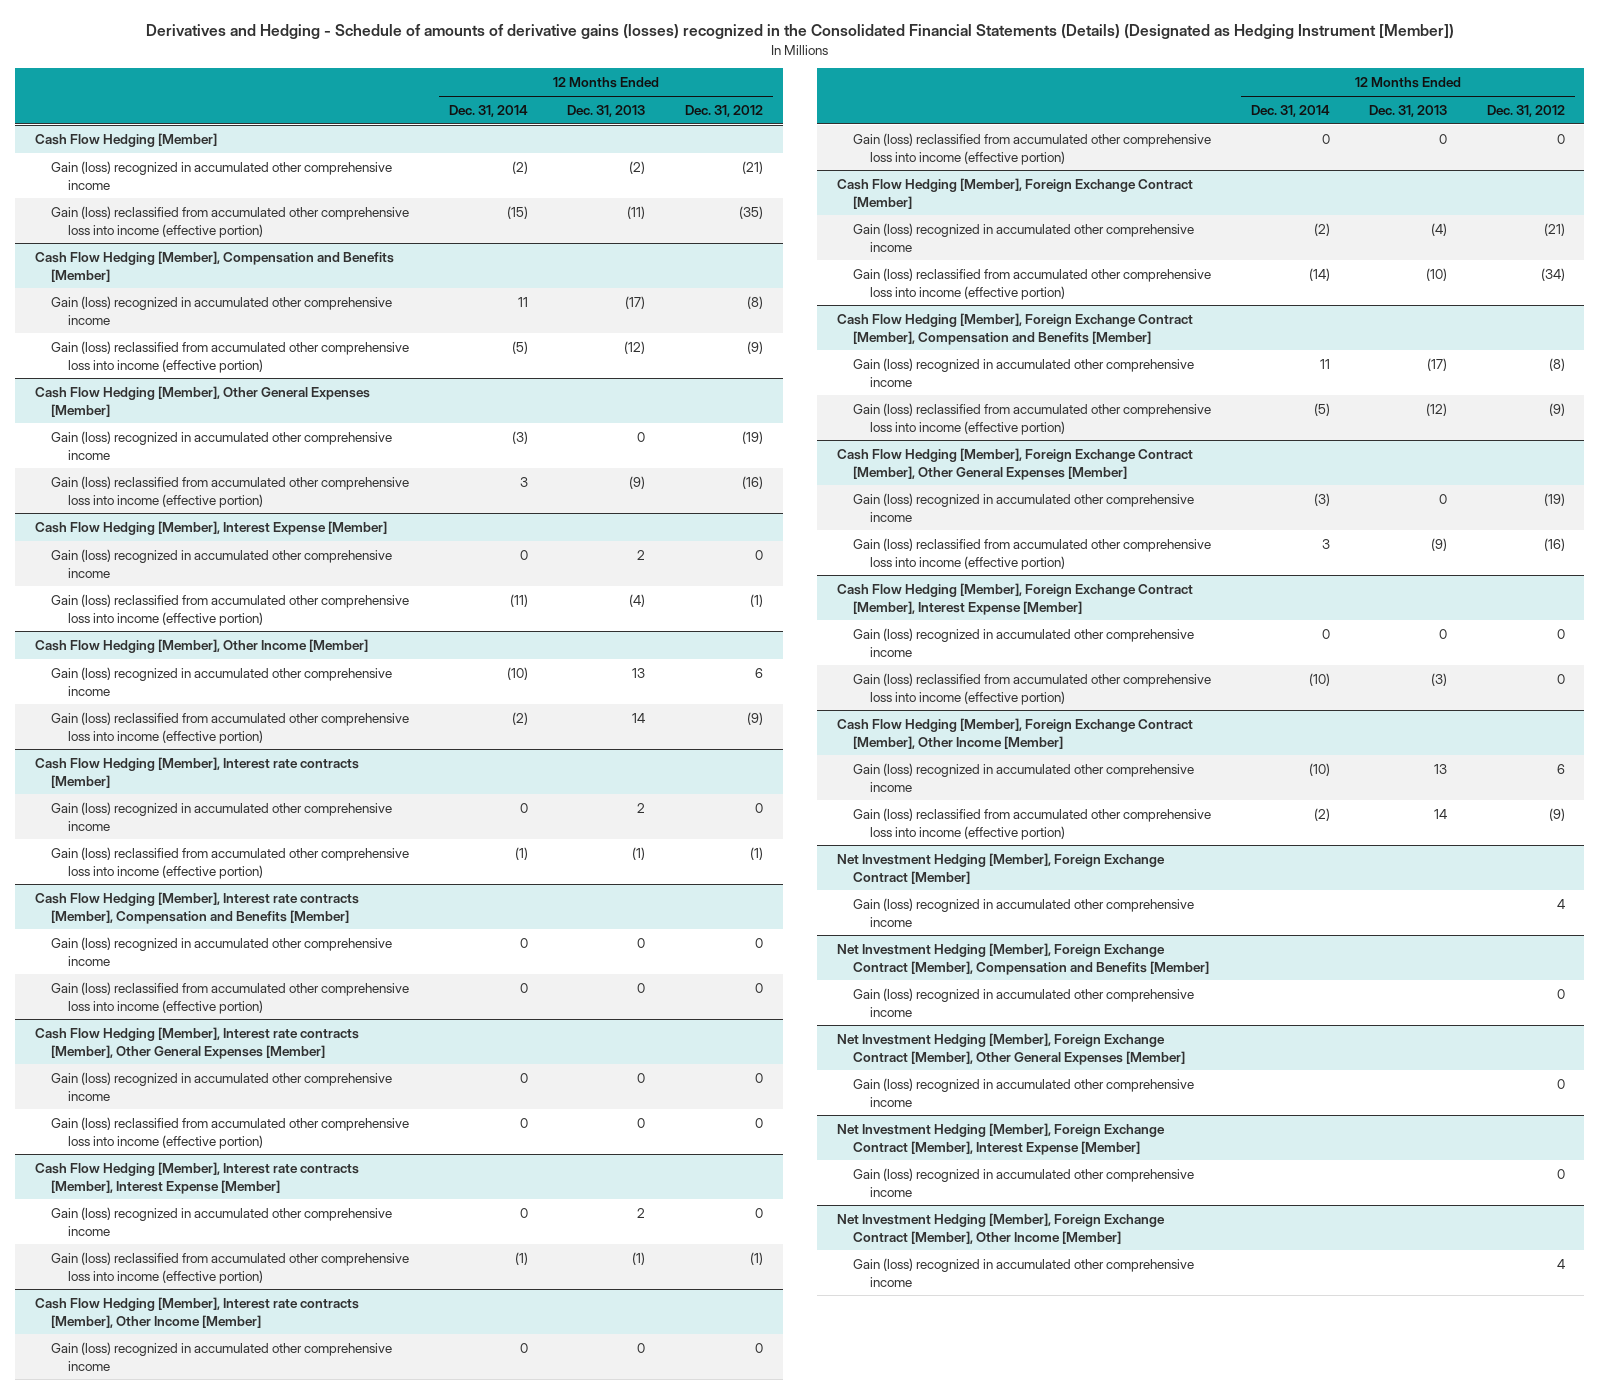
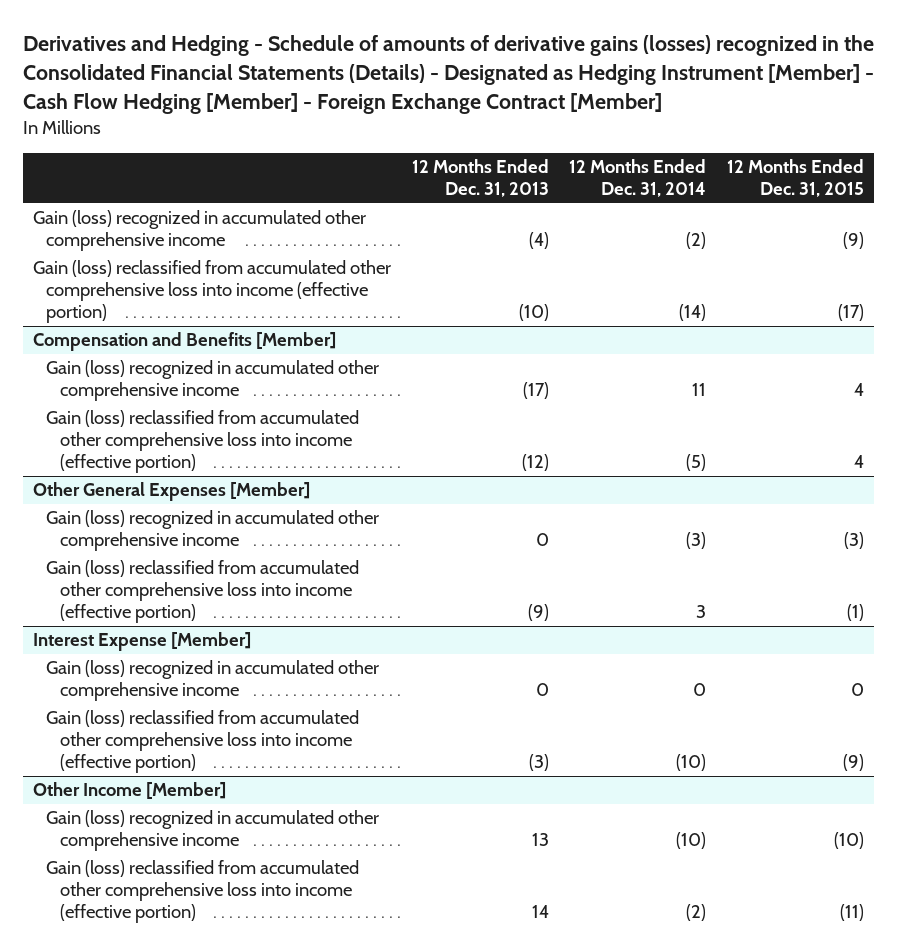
[145,24,1454,40] Derivatives and Hedging - Schedule of amounts of derivative gains (losses) recognized in the Consolidated Financial Statements (Details) (Designated as Hedging Instrument [Member]) -> [22,35,874,115] Derivatives and Hedging - Schedule of amounts of derivative gains (losses) recognized in the Consolidated Financial Statements (Details) - Designated as Hedging Instrument [Member] - Cash Flow Hedging [Member] - Foreign Exchange Contract [Member]
[684,104,763,117] Dec. 31, 2012 -> none
none -> [726,159,864,198] 12 Months Ended Dec. 31, 2015
[34,132,217,147] Cash Flow Hedging [Member] -> none
[51,160,393,190] Gain (loss) recognized in accumulated other comprehensive income -> none
[51,205,410,238] Gain (loss) reclassified from accumulated other comprehensive loss into income (effective portion) -> none
[34,250,394,282] Cash Flow Hedging [Member], Compensation and Benefits [Member] -> none
[51,295,393,325] Gain (loss) recognized in accumulated other comprehensive income -> none
[51,340,410,373] Gain (loss) reclassified from accumulated other comprehensive loss into income (effective portion) -> none
[34,385,370,417] Cash Flow Hedging [Member], Other General Expenses [Member] -> none
[51,430,393,460] Gain (loss) recognized in accumulated other comprehensive income -> none
[51,475,410,508] Gain (loss) reclassified from accumulated other comprehensive loss into income (effective portion) -> none
[34,520,387,535] Cash Flow Hedging [Member], Interest Expense [Member] -> none
[51,548,393,578] Gain (loss) recognized in accumulated other comprehensive income -> none
[51,593,410,626] Gain (loss) reclassified from accumulated other comprehensive loss into income (effective portion) -> none
[34,638,368,653] Cash Flow Hedging [Member], Other Income [Member] -> none
[51,666,393,696] Gain (loss) recognized in accumulated other comprehensive income -> none
[51,711,410,744] Gain (loss) reclassified from accumulated other comprehensive loss into income (effective portion) -> none
[34,756,359,788] Cash Flow Hedging [Member], Interest rate contracts [Member] -> none
[51,801,393,831] Gain (loss) recognized in accumulated other comprehensive income -> none
[51,846,410,879] Gain (loss) reclassified from accumulated other comprehensive loss into income (effective portion) -> none
[34,891,359,924] Cash Flow Hedging [Member], Interest rate contracts [Member], Compensation and Benefits [Member] -> none
[51,936,393,966] Gain (loss) recognized in accumulated other comprehensive income -> none
[51,981,410,1014] Gain (loss) reclassified from accumulated other comprehensive loss into income (effective portion) -> none
[34,1026,359,1059] Cash Flow Hedging [Member], Interest rate contracts [Member], Other General Expenses [Member] -> none
[51,1071,393,1101] Gain (loss) recognized in accumulated other comprehensive income -> none
[51,1116,410,1149] Gain (loss) reclassified from accumulated other comprehensive loss into income (effective portion) -> none
[34,1161,359,1194] Cash Flow Hedging [Member], Interest rate contracts [Member], Interest Expense [Member] -> none
[51,1206,393,1236] Gain (loss) recognized in accumulated other comprehensive income -> none
[51,1251,410,1284] Gain (loss) reclassified from accumulated other comprehensive loss into income (effective portion) -> none
[34,1296,359,1328] Cash Flow Hedging [Member], Interest rate contracts [Member], Other Income [Member] -> none
[51,1341,393,1371] Gain (loss) recognized in accumulated other comprehensive income -> none
[853,132,1212,165] Gain (loss) reclassified from accumulated other comprehensive loss into income (effective portion) -> none
[836,177,1193,209] Cash Flow Hedging [Member], Foreign Exchange Contract [Member] -> none
[836,312,1193,345] Cash Flow Hedging [Member], Foreign Exchange Contract [Member], Compensation and Benefits [Member] -> none
none -> [32,332,336,352] Compensation and Benefits [Member]
[836,447,1193,480] Cash Flow Hedging [Member], Foreign Exchange Contract [Member], Other General Expenses [Member] -> none
none -> [32,482,310,502] Other General Expenses [Member]
[836,582,1193,615] Cash Flow Hedging [Member], Foreign Exchange Contract [Member], Interest Expense [Member] -> none
none -> [32,632,251,652] Interest Expense [Member]
[836,717,1193,749] Cash Flow Hedging [Member], Foreign Exchange Contract [Member], Other Income [Member] -> none
none -> [32,782,226,800] Other Income [Member]
[836,852,1165,884] Net Investment Hedging [Member], Foreign Exchange Contract [Member] -> none
[853,897,1195,927] Gain (loss) recognized in accumulated other comprehensive income -> none
[836,942,1210,975] Net Investment Hedging [Member], Foreign Exchange Contract [Member], Compensation and Benefits [Member] -> none
[853,987,1195,1017] Gain (loss) recognized in accumulated other comprehensive income -> none
[836,1032,1186,1065] Net Investment Hedging [Member], Foreign Exchange Contract [Member], Other General Expenses [Member] -> none
[853,1077,1195,1107] Gain (loss) recognized in accumulated other comprehensive income -> none
[836,1122,1165,1155] Net Investment Hedging [Member], Foreign Exchange Contract [Member], Interest Expense [Member] -> none
[853,1167,1195,1197] Gain (loss) recognized in accumulated other comprehensive income -> none
[836,1212,1165,1244] Net Investment Hedging [Member], Foreign Exchange Contract [Member], Other Income [Member] -> none
[853,1257,1195,1287] Gain (loss) recognized in accumulated other comprehensive income -> none

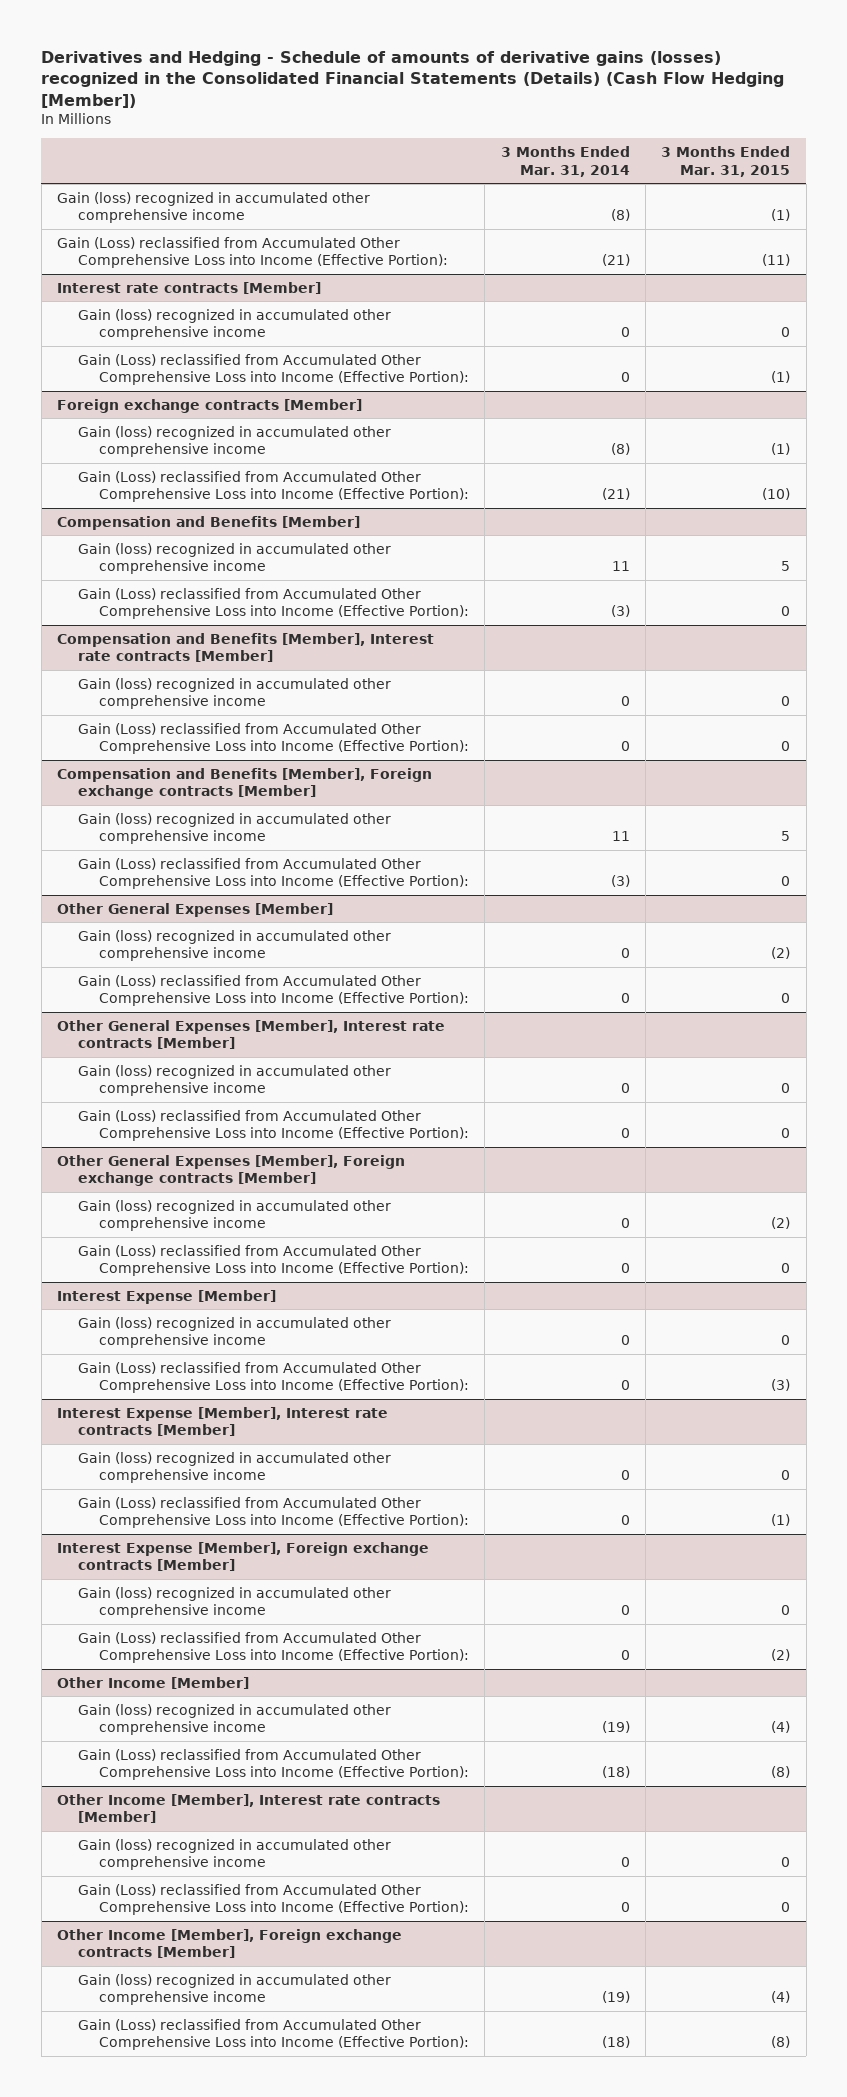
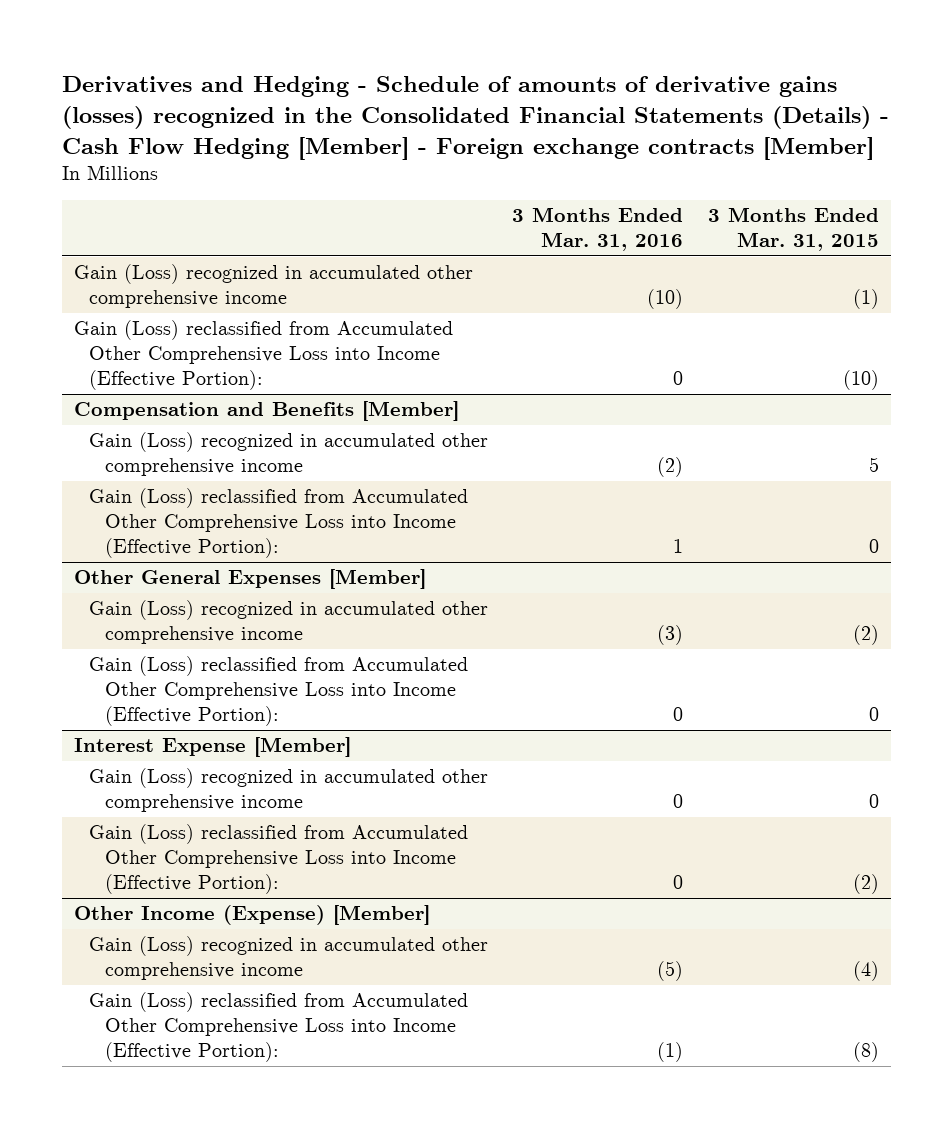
[41,50,785,108] Derivatives and Hedging - Schedule of amounts of derivative gains (losses) recognized in the Consolidated Financial Statements (Details) (Cash Flow Hedging [Member]) -> [61,76,889,160] Derivatives and Hedging - Schedule of amounts of derivative gains (losses) recognized in the Consolidated Financial Statements (Details) - Cash Flow Hedging [Member] - Foreign exchange contracts [Member]
[500,145,630,177] 3 Months Ended Mar. 31, 2014 -> none
none -> [512,207,684,252] 3 Months Ended Mar. 31, 2016
[56,236,448,269] Gain (Loss) reclassified from Accumulated Other Comprehensive Loss into Income (Effective Portion): -> none
[56,281,321,294] Interest rate contracts [Member] -> none
[77,308,391,341] Gain (loss) recognized in accumulated other comprehensive income -> none
[77,353,469,386] Gain (Loss) reclassified from Accumulated Other Comprehensive Loss into Income (Effective Portion): -> none
[56,398,362,413] Foreign exchange contracts [Member] -> none
[77,425,391,458] Gain (loss) recognized in accumulated other comprehensive income -> none
[56,191,370,224] Gain (loss) recognized in accumulated other comprehensive income -> [73,264,473,309] Gain (Loss) recognized in accumulated other comprehensive income
[77,587,469,620] Gain (Loss) reclassified from Accumulated Other Comprehensive Loss into Income (Effective Portion): -> none
[56,632,434,663] Compensation and Benefits [Member], Interest rate contracts [Member] -> none
[77,677,391,710] Gain (loss) recognized in accumulated other comprehensive income -> none
[77,722,469,755] Gain (Loss) reclassified from Accumulated Other Comprehensive Loss into Income (Effective Portion): -> none
[56,767,432,800] Compensation and Benefits [Member], Foreign exchange contracts [Member] -> none
[77,812,391,845] Gain (loss) recognized in accumulated other comprehensive income -> none
[77,542,391,575] Gain (loss) recognized in accumulated other comprehensive income -> [89,432,489,477] Gain (Loss) recognized in accumulated other comprehensive income
[77,974,469,1007] Gain (Loss) reclassified from Accumulated Other Comprehensive Loss into Income (Effective Portion): -> none
[56,1019,445,1050] Other General Expenses [Member], Interest rate contracts [Member] -> none
[77,1064,391,1097] Gain (loss) recognized in accumulated other comprehensive income -> none
[77,1109,469,1142] Gain (Loss) reclassified from Accumulated Other Comprehensive Loss into Income (Effective Portion): -> none
[56,1154,405,1187] Other General Expenses [Member], Foreign exchange contracts [Member] -> none
[77,1199,391,1232] Gain (loss) recognized in accumulated other comprehensive income -> none
[77,929,391,962] Gain (loss) recognized in accumulated other comprehensive income -> [89,600,489,645] Gain (Loss) recognized in accumulated other comprehensive income
[77,1361,469,1394] Gain (Loss) reclassified from Accumulated Other Comprehensive Loss into Income (Effective Portion): -> none
[56,1406,388,1437] Interest Expense [Member], Interest rate contracts [Member] -> none
[77,1451,391,1484] Gain (loss) recognized in accumulated other comprehensive income -> none
[77,1496,469,1529] Gain (Loss) reclassified from Accumulated Other Comprehensive Loss into Income (Effective Portion): -> none
[56,1541,429,1572] Interest Expense [Member], Foreign exchange contracts [Member] -> none
[77,1586,391,1619] Gain (loss) recognized in accumulated other comprehensive income -> none
[77,1316,391,1349] Gain (loss) recognized in accumulated other comprehensive income -> [89,768,489,813] Gain (Loss) recognized in accumulated other comprehensive income
[77,1748,469,1781] Gain (Loss) reclassified from Accumulated Other Comprehensive Loss into Income (Effective Portion): -> none
[56,1793,440,1824] Other Income [Member], Interest rate contracts [Member] -> none
[77,1838,391,1871] Gain (loss) recognized in accumulated other comprehensive income -> none
[77,1883,469,1916] Gain (Loss) reclassified from Accumulated Other Comprehensive Loss into Income (Effective Portion): -> none
[56,1928,402,1959] Other Income [Member], Foreign exchange contracts [Member] -> none
[77,1973,391,2006] Gain (loss) recognized in accumulated other comprehensive income -> none
[56,1676,249,1689] Other Income [Member] -> [73,905,430,926] Other Income (Expense) [Member]
[77,1703,391,1736] Gain (loss) recognized in accumulated other comprehensive income -> [89,936,489,981] Gain (Loss) recognized in accumulated other comprehensive income

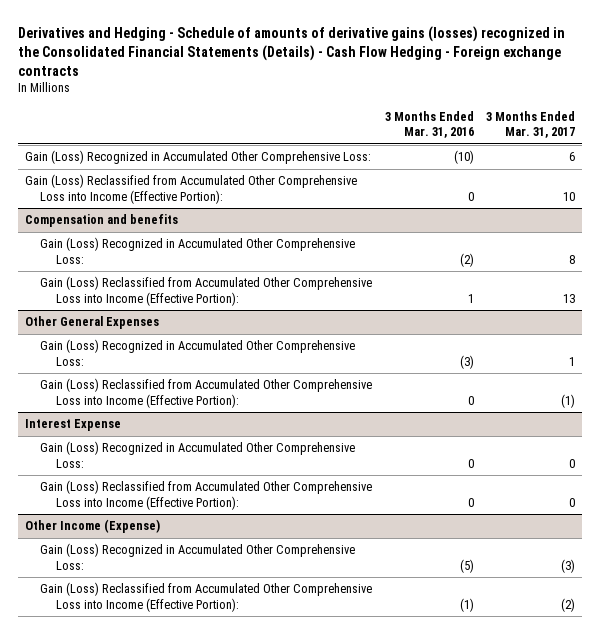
[61,76,889,160] Derivatives and Hedging - Schedule of amounts of derivative gains (losses) recognized in the Consolidated Financial Statements (Details) - Cash Flow Hedging [Member] - Foreign exchange contracts [Member] -> [18,25,566,76] Derivatives and Hedging - Schedule of amounts of derivative gains (losses) recognized in the Consolidated Financial Statements (Details) - Cash Flow Hedging - Foreign exchange contracts
[707,207,879,252] 3 Months Ended Mar. 31, 2015 -> none
none -> [486,110,576,139] 3 Months Ended Mar. 31, 2017
[73,264,473,309] Gain (Loss) recognized in accumulated other comprehensive income -> [24,150,371,165] Gain (Loss) Recognized in Accumulated Other Comprehensive Loss:
[73,320,453,391] Gain (Loss) reclassified from Accumulated Other Comprehensive Loss into Income (Effective Portion): -> [24,174,357,204] Gain (Loss) Reclassified from Accumulated Other Comprehensive Loss into Income (Effective Portion):
[73,401,459,422] Compensation and Benefits [Member] -> [24,214,178,228] Compensation and benefits
[89,432,489,477] Gain (Loss) recognized in accumulated other comprehensive income -> [40,237,356,264] Gain (Loss) Recognized in Accumulated Other Comprehensive Loss:
[89,488,469,559] Gain (Loss) reclassified from Accumulated Other Comprehensive Loss into Income (Effective Portion): -> [40,276,373,306] Gain (Loss) Reclassified from Accumulated Other Comprehensive Loss into Income (Effective Portion):
[73,569,426,590] Other General Expenses [Member] -> [24,316,159,330] Other General Expenses
[89,600,489,645] Gain (Loss) recognized in accumulated other comprehensive income -> [40,339,356,366] Gain (Loss) Recognized in Accumulated Other Comprehensive Loss:
[89,656,469,727] Gain (Loss) reclassified from Accumulated Other Comprehensive Loss into Income (Effective Portion): -> [40,378,373,408] Gain (Loss) Reclassified from Accumulated Other Comprehensive Loss into Income (Effective Portion):
[73,737,351,758] Interest Expense [Member] -> [24,419,121,432] Interest Expense
[89,768,489,813] Gain (Loss) recognized in accumulated other comprehensive income -> [40,441,356,468] Gain (Loss) Recognized in Accumulated Other Comprehensive Loss:
[89,824,469,895] Gain (Loss) reclassified from Accumulated Other Comprehensive Loss into Income (Effective Portion): -> [40,480,373,510] Gain (Loss) Reclassified from Accumulated Other Comprehensive Loss into Income (Effective Portion):
[73,905,430,926] Other Income (Expense) [Member] -> [24,519,160,534] Other Income (Expense)
[89,936,489,981] Gain (Loss) recognized in accumulated other comprehensive income -> [40,543,356,570] Gain (Loss) Recognized in Accumulated Other Comprehensive Loss:
[89,992,469,1063] Gain (Loss) reclassified from Accumulated Other Comprehensive Loss into Income (Effective Portion): -> [40,582,373,612] Gain (Loss) Reclassified from Accumulated Other Comprehensive Loss into Income (Effective Portion):

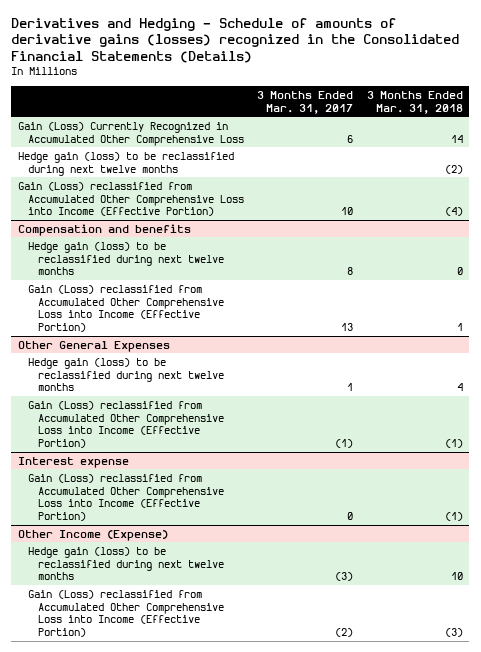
[18,25,566,76] Derivatives and Hedging - Schedule of amounts of derivative gains (losses) recognized in the Consolidated Financial Statements (Details) - Cash Flow Hedging - Foreign exchange contracts -> [11,17,460,64] Derivatives and Hedging - Schedule of amounts of derivative gains (losses) recognized in the Consolidated Financial Statements (Details)
[384,110,474,139] 3 Months Ended Mar. 31, 2016 -> none
none -> [366,90,463,114] 3 Months Ended Mar. 31, 2018
[24,150,371,165] Gain (Loss) Recognized in Accumulated Other Comprehensive Loss: -> [17,121,245,146] Gain (Loss) Currently Recognized in Accumulated Other Comprehensive Loss
none -> [17,151,234,176] Hedge gain (loss) to be reclassified during next twelve months
[24,174,357,204] Gain (Loss) Reclassified from Accumulated Other Comprehensive Loss into Income (Effective Portion): -> [17,181,245,217] Gain (Loss) reclassified from Accumulated Other Comprehensive Loss into Income (Effective Portion)
[40,237,356,264] Gain (Loss) Recognized in Accumulated Other Comprehensive Loss: -> none
none -> [28,241,225,276] Hedge gain (loss) to be reclassified during next twelve months
[40,276,373,306] Gain (Loss) Reclassified from Accumulated Other Comprehensive Loss into Income (Effective Portion): -> [28,284,225,333] Gain (Loss) reclassified from Accumulated Other Comprehensive Loss into Income (Effective Portion)
[40,339,356,366] Gain (Loss) Recognized in Accumulated Other Comprehensive Loss: -> none
[40,441,356,468] Gain (Loss) Recognized in Accumulated Other Comprehensive Loss: -> none
none -> [28,357,225,392] Hedge gain (loss) to be reclassified during next twelve months
[40,378,373,408] Gain (Loss) Reclassified from Accumulated Other Comprehensive Loss into Income (Effective Portion): -> [28,400,225,449] Gain (Loss) reclassified from Accumulated Other Comprehensive Loss into Income (Effective Portion)
[24,419,121,432] Interest Expense -> [17,456,129,468] Interest expense
[40,480,373,510] Gain (Loss) Reclassified from Accumulated Other Comprehensive Loss into Income (Effective Portion): -> [28,473,225,522] Gain (Loss) reclassified from Accumulated Other Comprehensive Loss into Income (Effective Portion)
[40,543,356,570] Gain (Loss) Recognized in Accumulated Other Comprehensive Loss: -> none
none -> [28,546,225,581] Hedge gain (loss) to be reclassified during next twelve months
[40,582,373,612] Gain (Loss) Reclassified from Accumulated Other Comprehensive Loss into Income (Effective Portion): -> [28,589,225,638] Gain (Loss) reclassified from Accumulated Other Comprehensive Loss into Income (Effective Portion)

